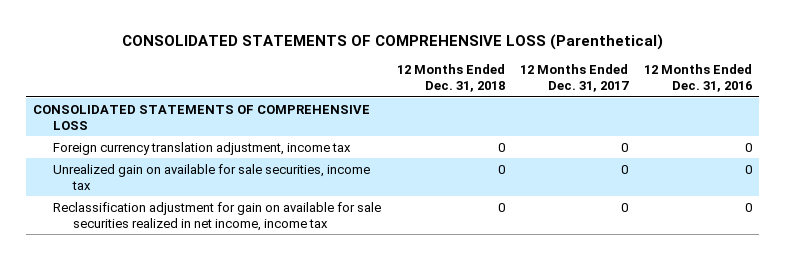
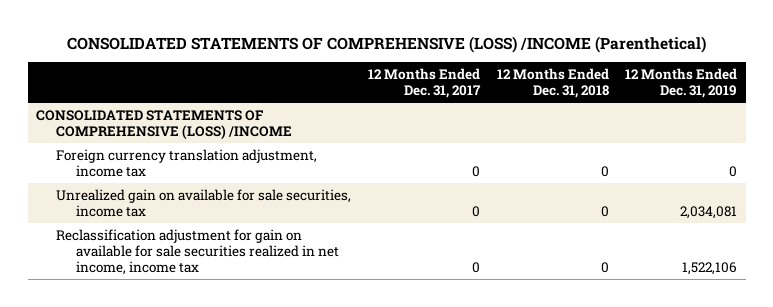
[121,33,663,50] CONSOLIDATED STATEMENTS OF COMPREHENSIVE LOSS (Parenthetical) -> [66,35,706,53] CONSOLIDATED STATEMENTS OF COMPREHENSIVE (LOSS) /INCOME (Parenthetical)
[643,64,752,93] 12 Months Ended Dec. 31, 2016 -> none
none -> [625,67,738,98] 12 Months Ended Dec. 31, 2019
[33,104,371,130] CONSOLIDATED STATEMENTS OF COMPREHENSIVE LOSS -> [36,109,293,139] CONSOLIDATED STATEMENTS OF COMPREHENSIVE (LOSS) /INCOME

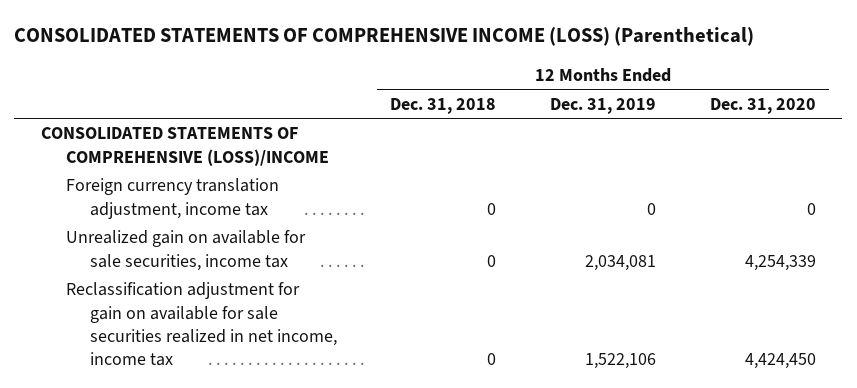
[66,35,706,53] CONSOLIDATED STATEMENTS OF COMPREHENSIVE (LOSS) /INCOME (Parenthetical) -> [14,27,755,47] CONSOLIDATED STATEMENTS OF COMPREHENSIVE INCOME (LOSS) (Parenthetical)
[367,67,481,98] 12 Months Ended Dec. 31, 2017 -> none
none -> [709,97,816,114] Dec. 31, 2020
[36,109,293,139] CONSOLIDATED STATEMENTS OF COMPREHENSIVE (LOSS) /INCOME -> [41,127,329,166] CONSOLIDATED STATEMENTS OF COMPREHENSIVE (LOSS)/INCOME

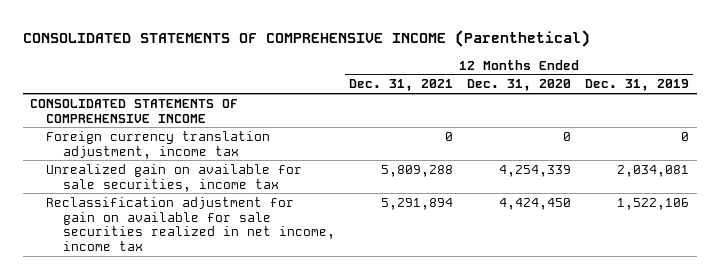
[14,27,755,47] CONSOLIDATED STATEMENTS OF COMPREHENSIVE INCOME (LOSS) (Parenthetical) -> [23,29,591,47] CONSOLIDATED STATEMENTS OF COMPREHENSIVE INCOME (Parenthetical)
[390,97,497,114] Dec. 31, 2018 -> none
none -> [348,79,453,92] Dec. 31, 2021
[41,127,329,166] CONSOLIDATED STATEMENTS OF COMPREHENSIVE (LOSS)/INCOME -> [30,98,239,123] CONSOLIDATED STATEMENTS OF COMPREHENSIVE INCOME

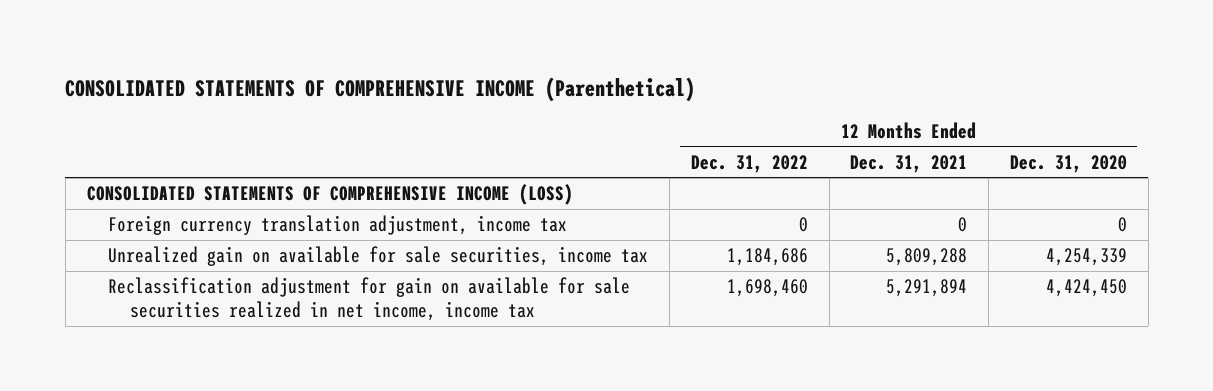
[585,79,690,92] Dec. 31, 2019 -> none
none -> [690,154,808,173] Dec. 31, 2022
[30,98,239,123] CONSOLIDATED STATEMENTS OF COMPREHENSIVE INCOME -> [86,184,573,206] CONSOLIDATED STATEMENTS OF COMPREHENSIVE INCOME (LOSS)

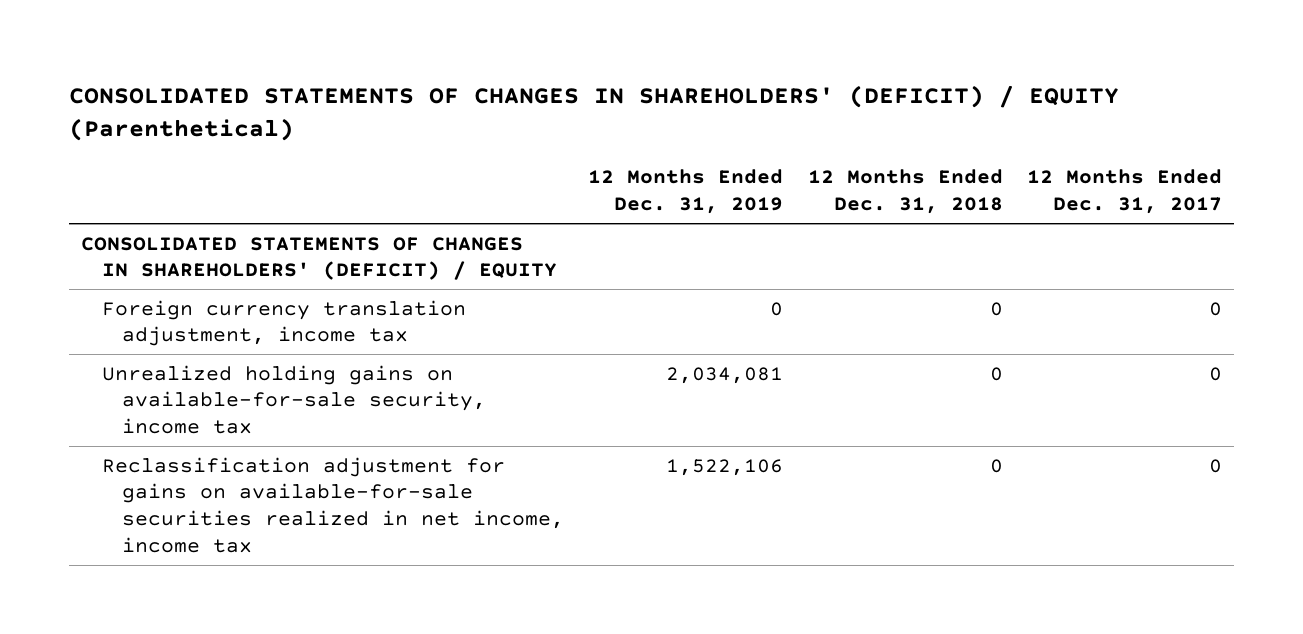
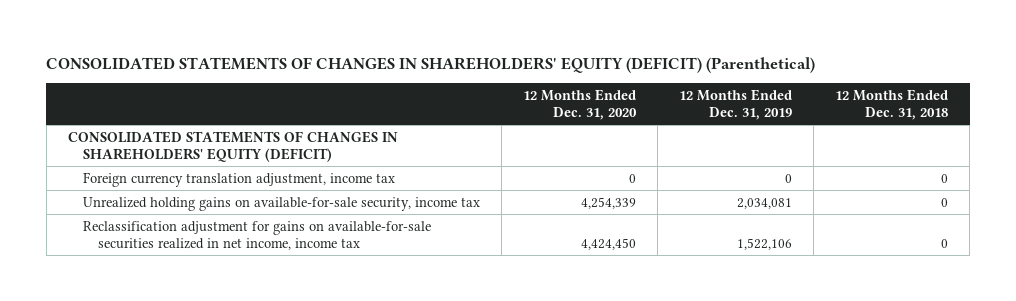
[69,84,1120,142] CONSOLIDATED STATEMENTS OF CHANGES IN SHAREHOLDERS' (DEFICIT) / EQUITY (Parenthetical) -> [46,56,816,73] CONSOLIDATED STATEMENTS OF CHANGES IN SHAREHOLDERS' EQUITY (DEFICIT) (Parenthetical)
[1027,169,1223,215] 12 Months Ended Dec. 31, 2017 -> none
none -> [523,88,638,121] 12 Months Ended Dec. 31, 2020
[81,236,557,281] CONSOLIDATED STATEMENTS OF CHANGES IN SHAREHOLDERS' (DEFICIT) / EQUITY -> [67,130,398,162] CONSOLIDATED STATEMENTS OF CHANGES IN SHAREHOLDERS' EQUITY (DEFICIT)

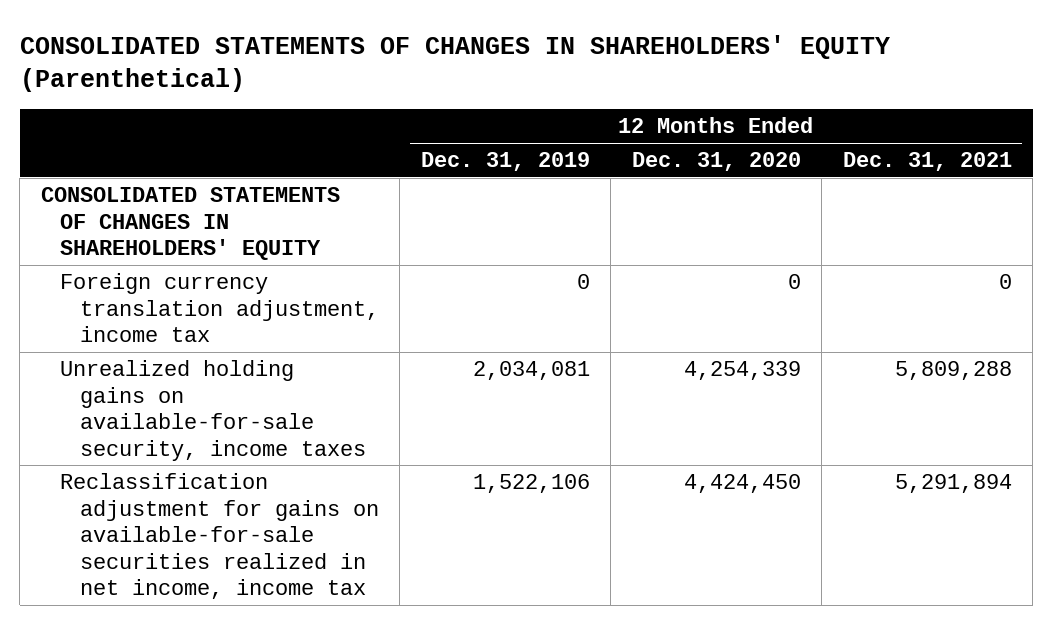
[46,56,816,73] CONSOLIDATED STATEMENTS OF CHANGES IN SHAREHOLDERS' EQUITY (DEFICIT) (Parenthetical) -> [19,34,890,93] CONSOLIDATED STATEMENTS OF CHANGES IN SHAREHOLDERS' EQUITY (Parenthetical)
[835,88,949,121] 12 Months Ended Dec. 31, 2018 -> none
none -> [842,152,1012,172] Dec. 31, 2021
[67,130,398,162] CONSOLIDATED STATEMENTS OF CHANGES IN SHAREHOLDERS' EQUITY (DEFICIT) -> [40,187,340,261] CONSOLIDATED STATEMENTS OF CHANGES IN SHAREHOLDERS' EQUITY
[82,196,480,211] Unrealized holding gains on available-for-sale security, income tax -> [60,360,366,461] Unrealized holding gains on available-for-sale security, income taxes

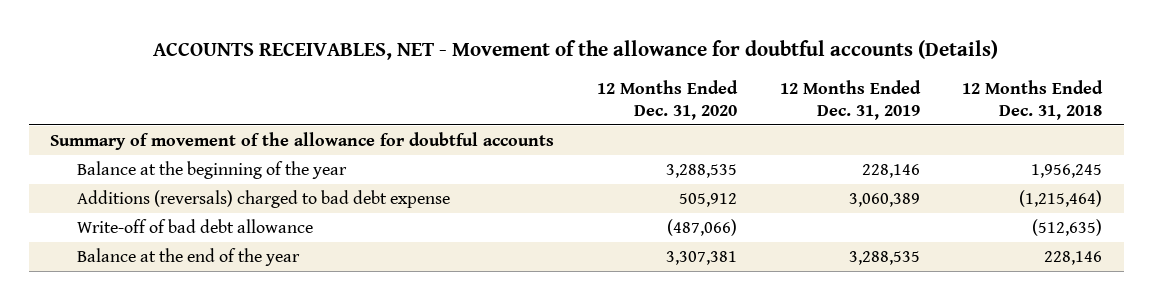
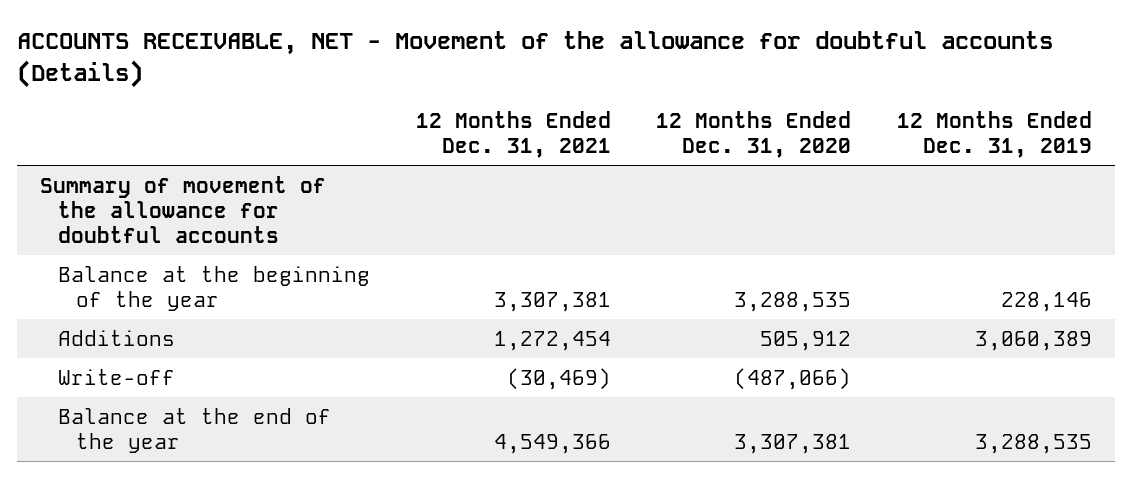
[153,40,999,61] ACCOUNTS RECEIVABLES, NET - Movement of the allowance for doubtful accounts (Details) -> [17,30,1054,88] ACCOUNTS RECEIVABLE, NET - Movement of the allowance for doubtful accounts (Details)
[962,80,1104,120] 12 Months Ended Dec. 31, 2018 -> none
none -> [415,110,611,158] 12 Months Ended Dec. 31, 2021
[76,190,450,209] Additions (reversals) charged to bad debt expense -> [57,329,175,346] Additions
[76,219,313,234] Write-off of bad debt allowance -> [57,368,175,385] Write-off

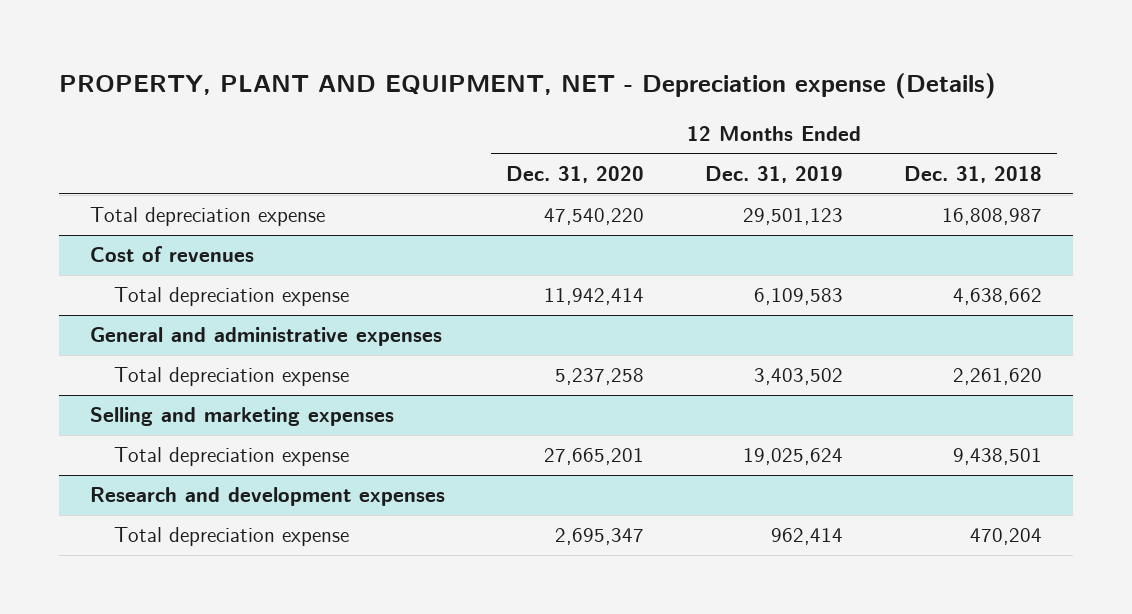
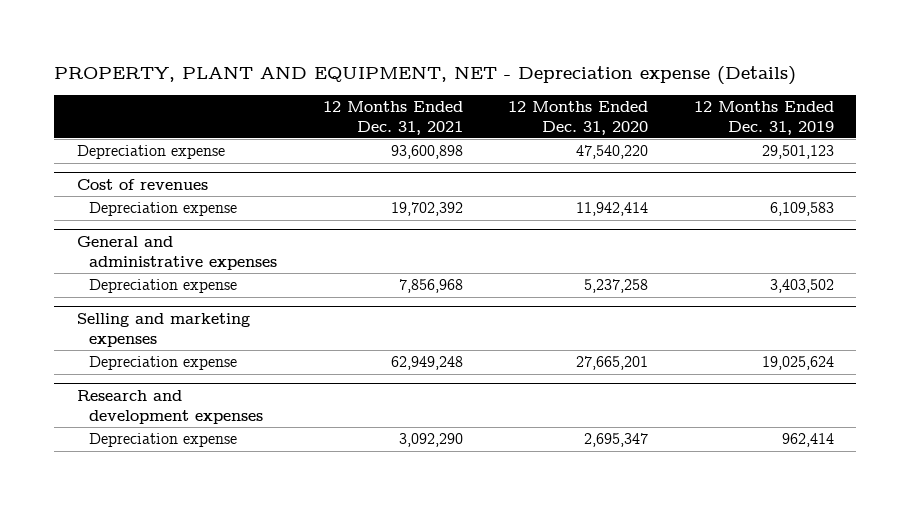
[904,166,1043,184] Dec. 31, 2018 -> none
none -> [322,100,463,135] 12 Months Ended Dec. 31, 2021
[90,207,326,227] Total depreciation expense -> [77,145,226,160] Depreciation expense
[114,287,350,307] Total depreciation expense -> [89,202,238,217] Depreciation expense
[114,367,350,387] Total depreciation expense -> [89,279,238,294] Depreciation expense
[114,447,350,467] Total depreciation expense -> [89,356,238,371] Depreciation expense
[114,527,350,547] Total depreciation expense -> [89,433,238,448] Depreciation expense

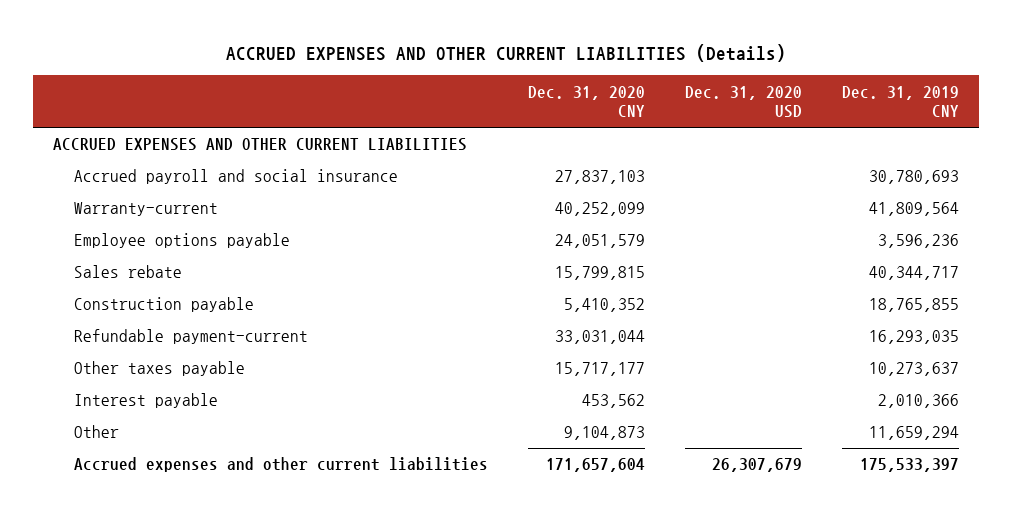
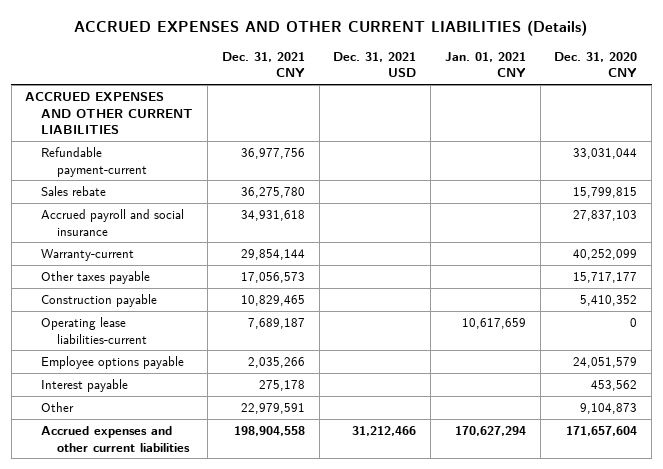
[685,85,803,119] Dec. 31, 2020 USD -> none
[842,85,960,118] Dec. 31, 2019 CNY -> none
none -> [221,51,305,78] Dec. 31, 2021 CNY
none -> [333,51,417,78] Dec. 31, 2021 USD
none -> [444,51,526,78] Jan. 01, 2021 CNY
[74,329,309,345] Refundable payment-current -> [41,146,148,177] Refundable payment-current
[74,265,183,279] Sales rebate -> [41,185,107,196] Sales rebate
[74,297,255,313] Construction payable -> [41,293,158,307] Construction payable
none -> [41,316,148,344] Operating lease liabilities-current
[74,233,291,249] Employee options payable -> [41,355,185,369] Employee options payable

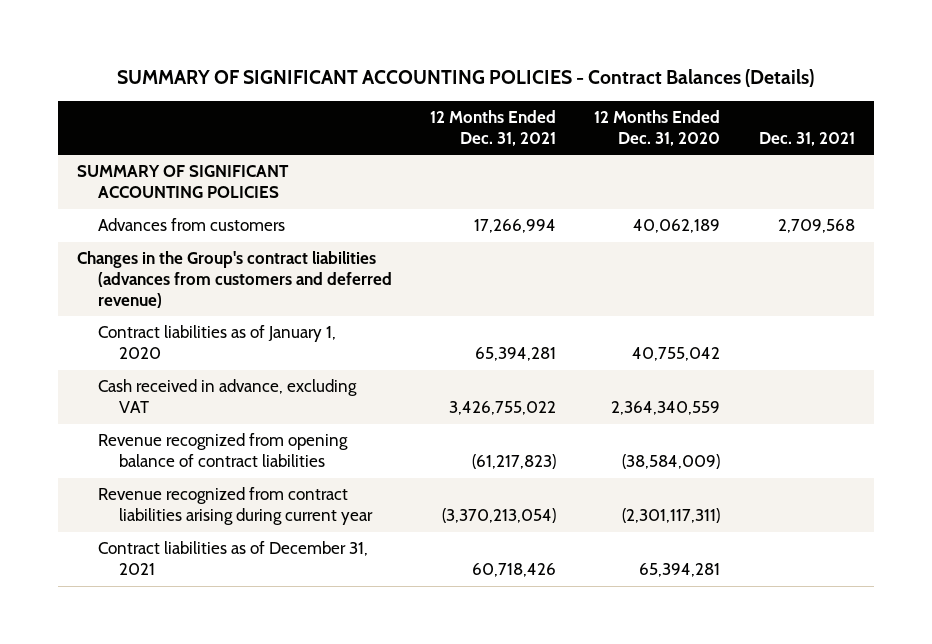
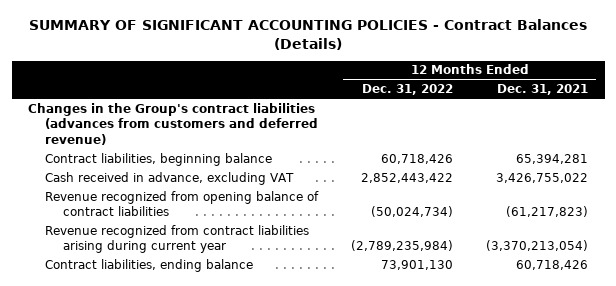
[594,109,721,146] 12 Months Ended Dec. 31, 2020 -> none
[758,131,855,146] Dec. 31, 2021 -> none
none -> [362,84,454,96] Dec. 31, 2022
[76,165,289,199] SUMMARY OF SIGNIFICANT ACCOUNTING POLICIES -> none
[97,218,285,232] Advances from customers -> none
[97,325,336,360] Contract liabilities as of January 1, 2020 -> [45,152,273,166] Contract liabilities, beginning balance
[97,541,368,576] Contract liabilities as of December 31, 2021 -> [45,258,254,272] Contract liabilities, ending balance

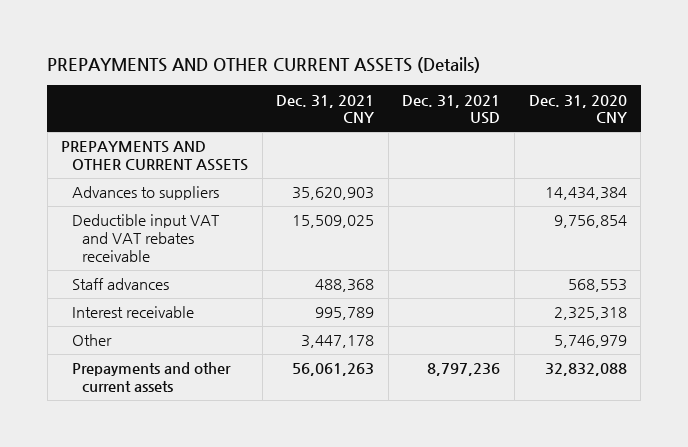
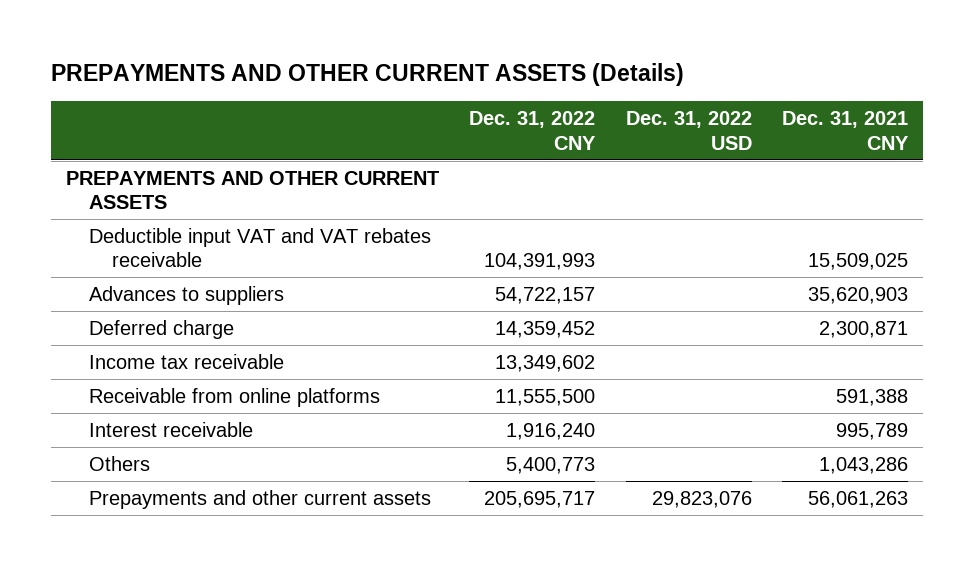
[402,94,501,125] Dec. 31, 2021 USD -> none
[528,94,627,124] Dec. 31, 2020 CNY -> none
none -> [469,111,597,150] Dec. 31, 2022 CNY
none -> [625,111,752,150] Dec. 31, 2022 USD
[71,278,169,291] Staff advances -> none
[71,186,219,201] Advances to suppliers -> [88,285,284,305] Advances to suppliers
none -> [88,319,234,339] Deferred charge
none -> [88,353,284,369] Income tax receivable
none -> [88,387,380,407] Receivable from online platforms
[71,334,112,347] Other -> [88,455,150,471] Others
[301,335,375,349] 3,447,178 -> [819,456,909,474] 1,043,286

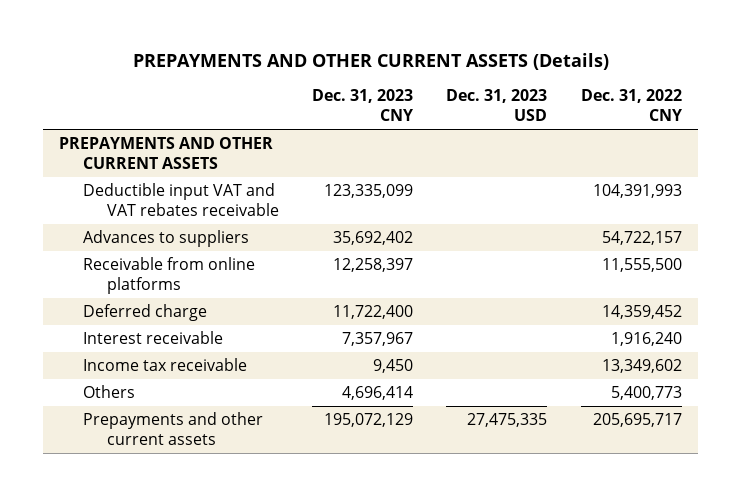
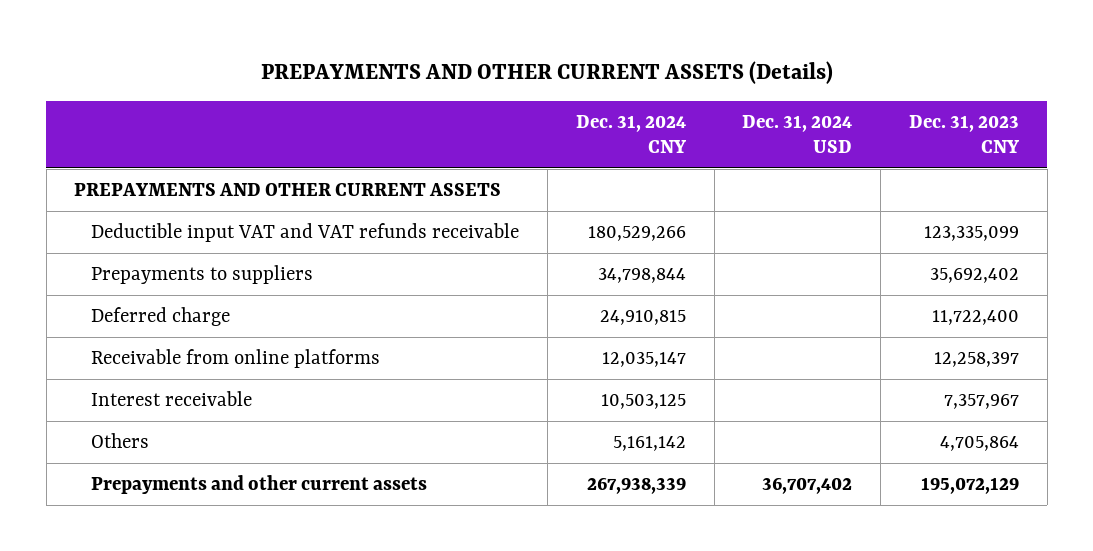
[446,89,548,121] Dec. 31, 2023 USD -> none
[580,89,682,121] Dec. 31, 2022 CNY -> none
none -> [575,114,687,153] Dec. 31, 2024 CNY
none -> [742,114,853,153] Dec. 31, 2024 USD
[82,183,279,216] Deductible input VAT and VAT rebates receivable -> [91,223,520,243] Deductible input VAT and VAT refunds receivable
[82,230,249,248] Advances to suppliers -> [91,265,314,285] Prepayments to suppliers
[82,257,255,294] Receivable from online platforms -> [91,349,381,369] Receivable from online platforms
[82,358,247,372] Income tax receivable -> none
[341,386,413,401] 4,696,414 -> [940,436,1020,452] 4,705,864

